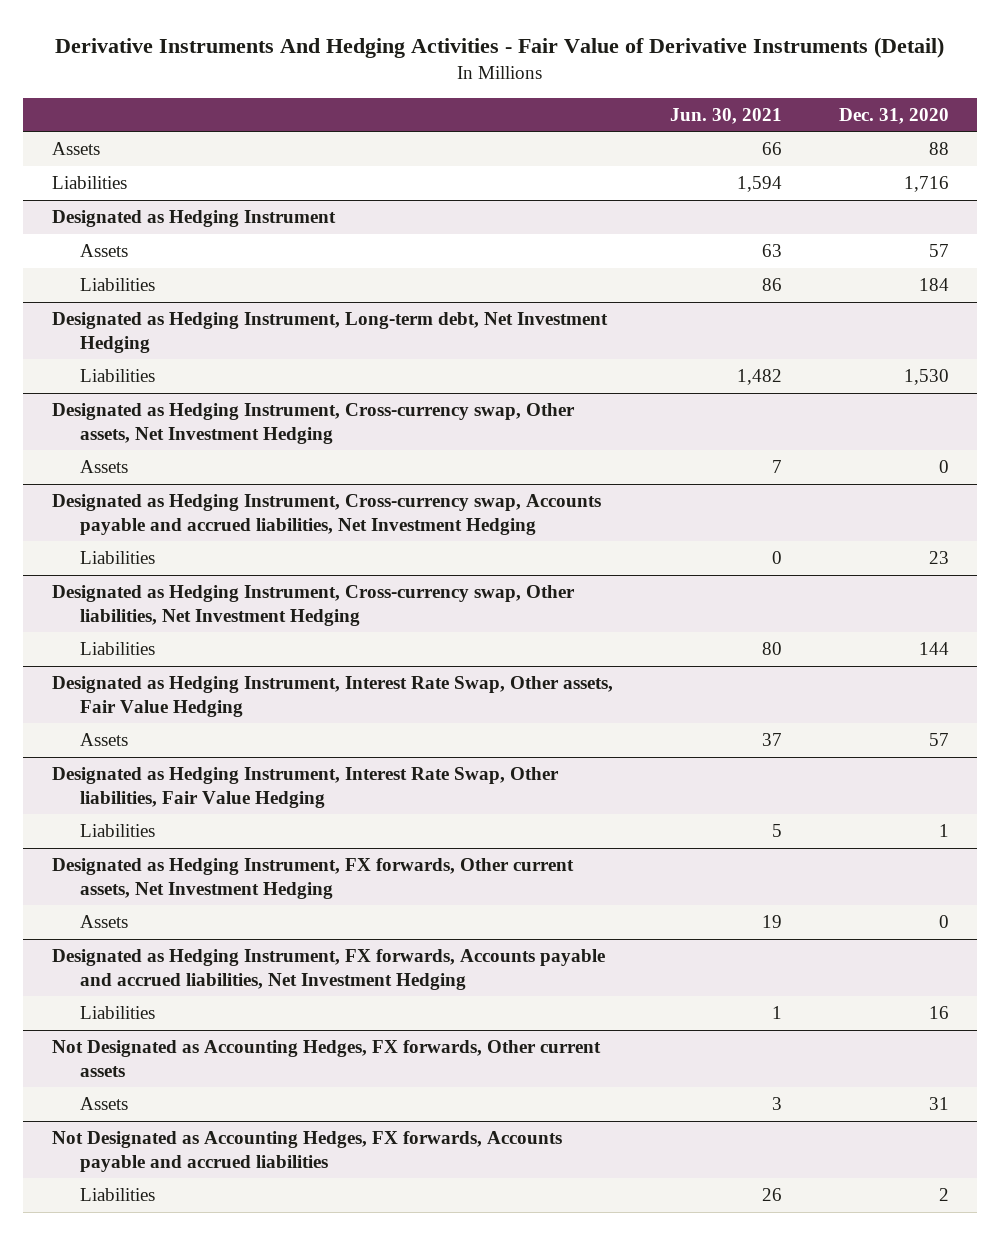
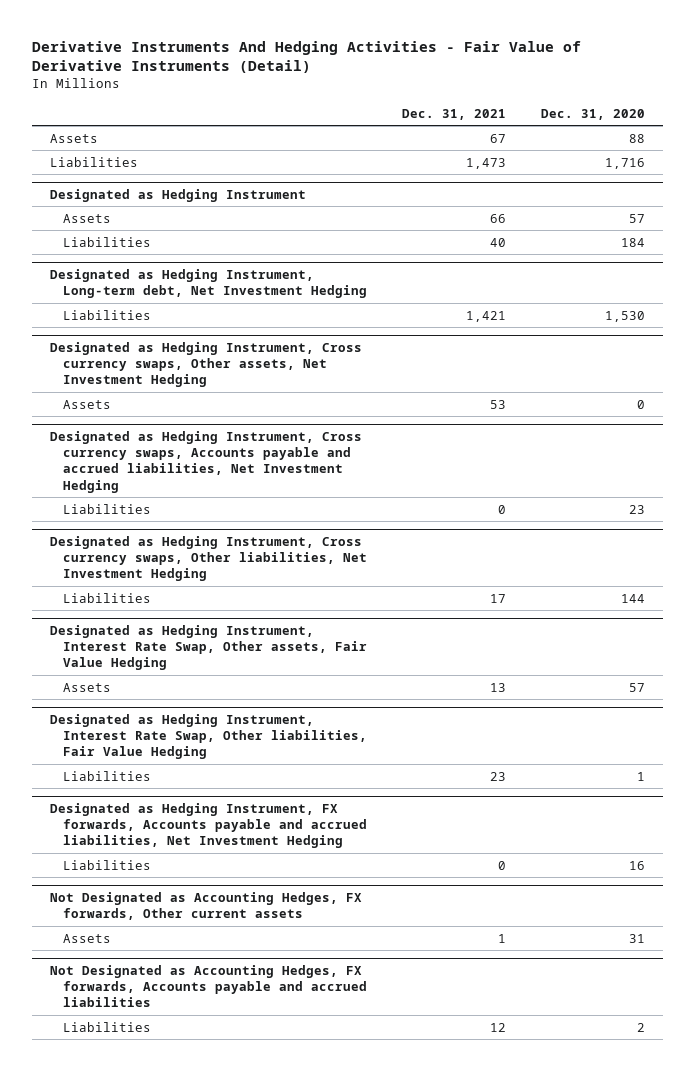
[669,107,782,124] Jun. 30, 2021 -> none
none -> [401,108,506,120] Dec. 31, 2021
[51,402,575,444] Designated as Hedging Instrument, Cross-currency swap, Other assets, Net Investment Hedging -> [49,341,362,388] Designated as Hedging Instrument, Cross currency swaps, Other assets, Net Investment Hedging
[51,493,601,535] Designated as Hedging Instrument, Cross-currency swap, Accounts payable and accrued liabilities, Net Investment Hedging -> [49,430,362,493] Designated as Hedging Instrument, Cross currency swaps, Accounts payable and accrued liabilities, Net Investment Hedging
[51,584,575,626] Designated as Hedging Instrument, Cross-currency swap, Other liabilities, Net Investment Hedging -> [49,535,367,582] Designated as Hedging Instrument, Cross currency swaps, Other liabilities, Net Investment Hedging
[51,857,574,899] Designated as Hedging Instrument, FX forwards, Other current assets, Net Investment Hedging -> none
[79,914,128,928] Assets -> none

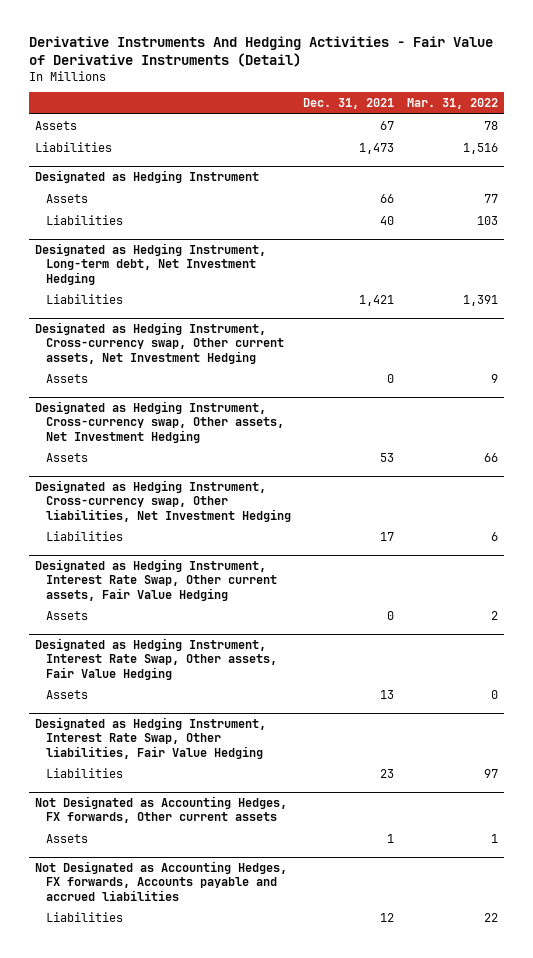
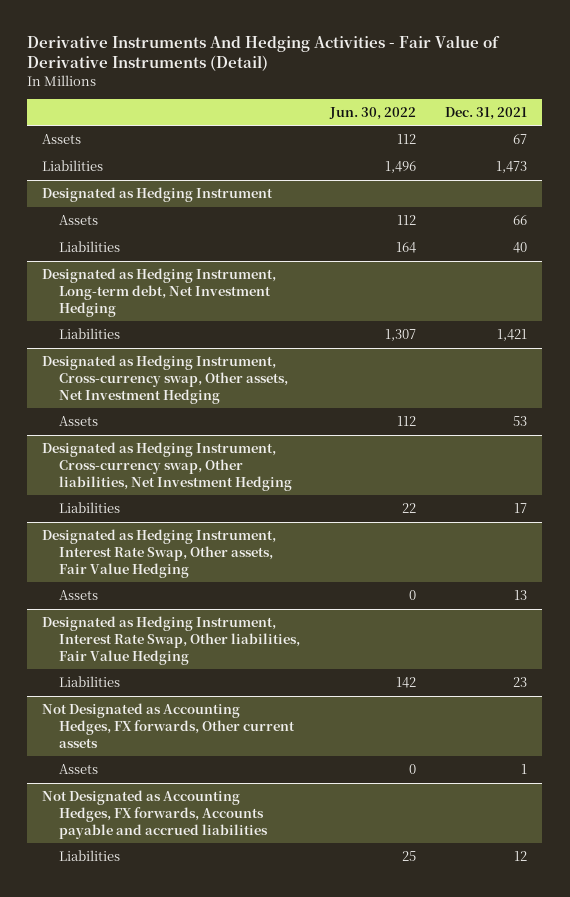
[406,98,498,110] Mar. 31, 2022 -> none
none -> [328,106,416,120] Jun. 30, 2022
[35,322,284,364] Designated as Hedging Instrument, Cross-currency swap, Other current assets, Net Investment Hedging -> none
[45,373,88,383] Assets -> none
[35,559,277,601] Designated as Hedging Instrument, Interest Rate Swap, Other current assets, Fair Value Hedging -> none
[45,610,88,620] Assets -> none

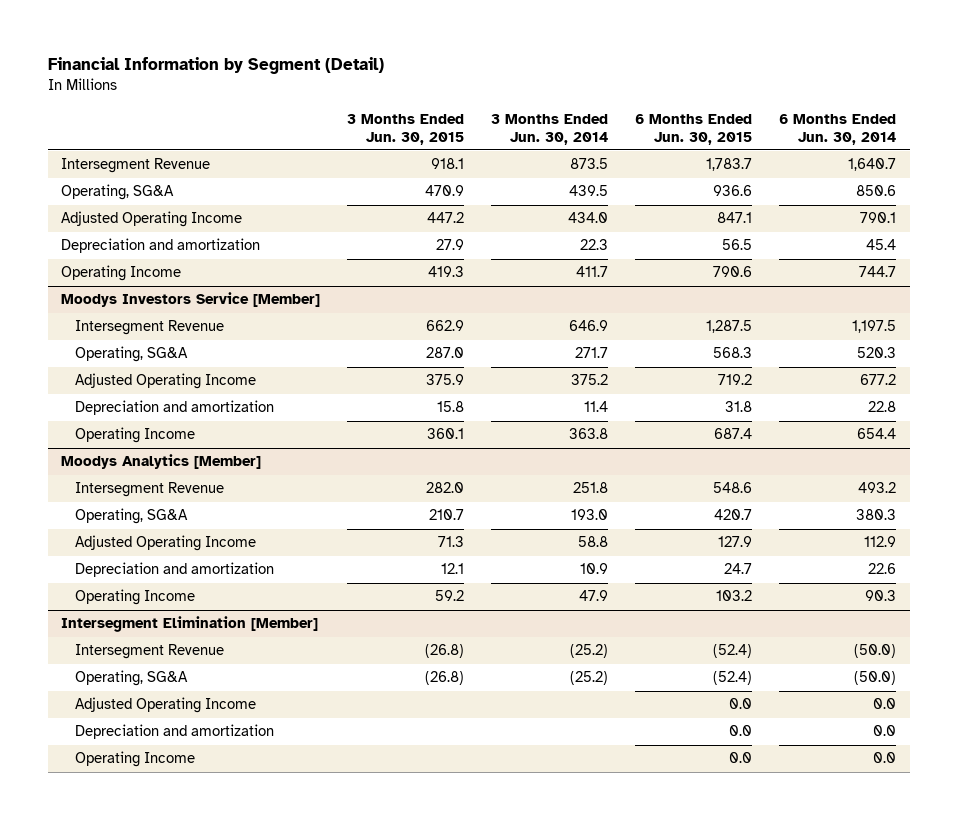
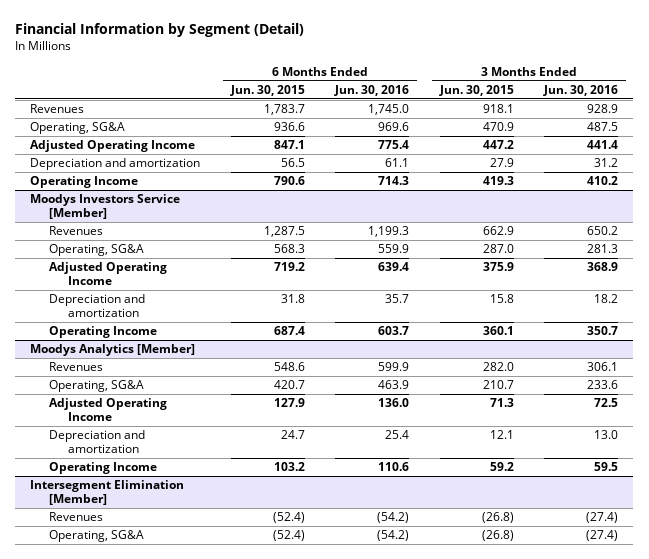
[491,113,609,145] 3 Months Ended Jun. 30, 2014 -> none
[779,113,897,145] 6 Months Ended Jun. 30, 2014 -> none
none -> [334,85,410,97] Jun. 30, 2016
none -> [543,85,619,97] Jun. 30, 2016
[61,158,211,174] Intersegment Revenue -> [30,104,85,114] Revenues
[74,320,224,336] Intersegment Revenue -> [48,226,103,236] Revenues
[74,482,224,498] Intersegment Revenue -> [48,362,103,372] Revenues
[74,644,224,660] Intersegment Revenue -> [48,512,103,522] Revenues
[74,697,256,714] Adjusted Operating Income -> none
[74,724,274,740] Depreciation and amortization -> none
[74,751,195,768] Operating Income -> none

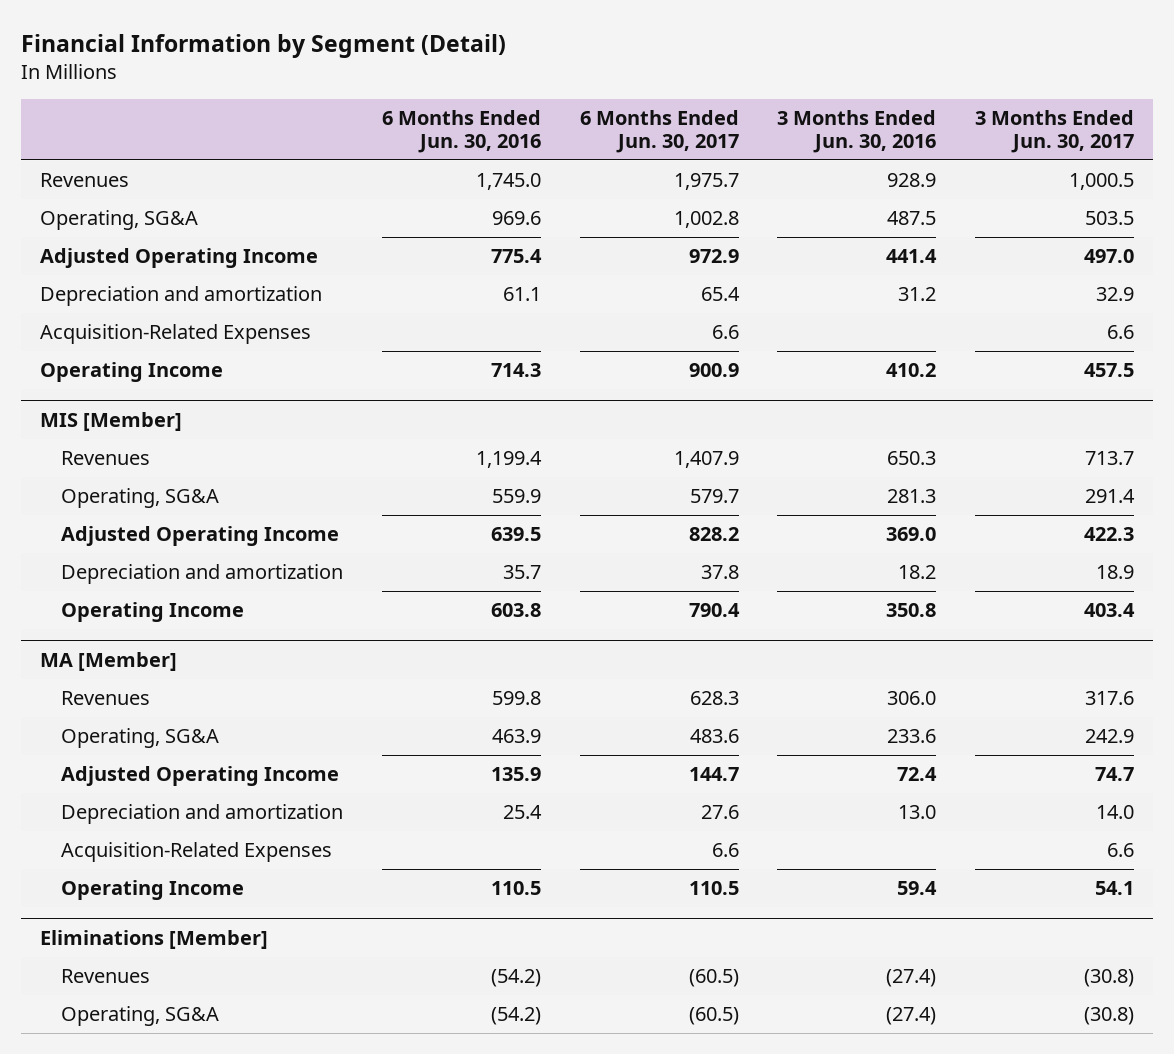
[229,85,305,97] Jun. 30, 2015 -> none
[438,85,514,97] Jun. 30, 2015 -> none
none -> [579,109,739,154] 6 Months Ended Jun. 30, 2017
none -> [974,109,1134,154] 3 Months Ended Jun. 30, 2017
none -> [39,324,311,345] Acquisition-Related Expenses
[30,194,181,220] Moodys Investors Service [Member] -> [39,411,182,431] MIS [Member]
[368,226,410,238] 1,199.3 -> [476,451,543,469] 1,199.4
[587,226,619,236] 650.2 -> [887,451,937,466] 650.3
[378,262,410,272] 639.4 -> [491,527,542,542] 639.5
[587,262,619,272] 368.9 -> [886,527,937,542] 369.0
[378,326,410,336] 603.7 -> [491,603,542,618] 603.8
[587,326,619,336] 350.7 -> [886,603,937,618] 350.8
[30,344,196,357] Moodys Analytics [Member] -> [39,651,177,671] MA [Member]
[378,362,410,372] 599.9 -> [492,691,542,706] 599.8
[587,362,619,372] 306.1 -> [887,691,937,706] 306.0
[378,398,410,408] 136.0 -> [491,767,542,782] 135.9
[594,398,619,408] 72.5 -> [897,767,938,782] 72.4
none -> [61,842,333,863] Acquisition-Related Expenses
[378,462,410,472] 110.6 -> [491,881,542,896] 110.5
[594,462,619,472] 59.5 -> [897,881,938,896] 59.4
[30,480,185,506] Intersegment Elimination [Member] -> [39,929,268,949] Eliminations [Member]

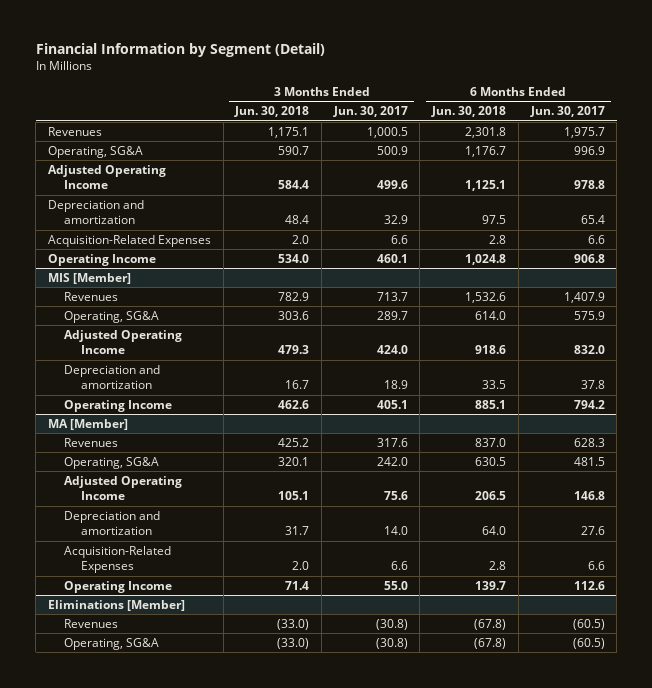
[382,109,542,154] 6 Months Ended Jun. 30, 2016 -> none
[777,109,937,154] 3 Months Ended Jun. 30, 2016 -> none
none -> [234,106,310,118] Jun. 30, 2018
none -> [431,106,507,118] Jun. 30, 2018
[673,211,739,229] 1,002.8 -> [573,145,605,155] 996.9
[1084,211,1134,226] 503.5 -> [376,145,408,155] 500.9
[688,249,739,264] 972.9 -> [573,180,605,190] 978.8
[1083,249,1134,264] 497.0 -> [376,180,408,190] 499.6
[688,363,739,378] 900.9 -> [573,253,605,263] 906.8
[1083,363,1134,378] 457.5 -> [376,253,408,263] 460.1
[689,489,739,504] 579.7 -> [573,310,605,320] 575.9
[1084,489,1135,504] 291.4 -> [376,310,408,320] 289.7
[688,527,739,542] 828.2 -> [573,345,605,355] 832.0
[1083,527,1134,542] 422.3 -> [376,345,408,355] 424.0
[688,603,740,618] 790.4 -> [573,399,605,409] 794.2
[1083,603,1135,618] 403.4 -> [376,399,408,409] 405.1
[689,729,739,744] 483.6 -> [573,456,605,466] 481.5
[1084,729,1134,744] 242.9 -> [376,456,408,466] 242.0
[688,767,739,782] 144.7 -> [573,491,605,501] 146.8
[1094,767,1134,782] 74.7 -> [383,491,408,501] 75.6
[688,881,739,896] 110.5 -> [573,580,605,590] 112.6
[1094,881,1134,896] 54.1 -> [383,580,408,590] 55.0

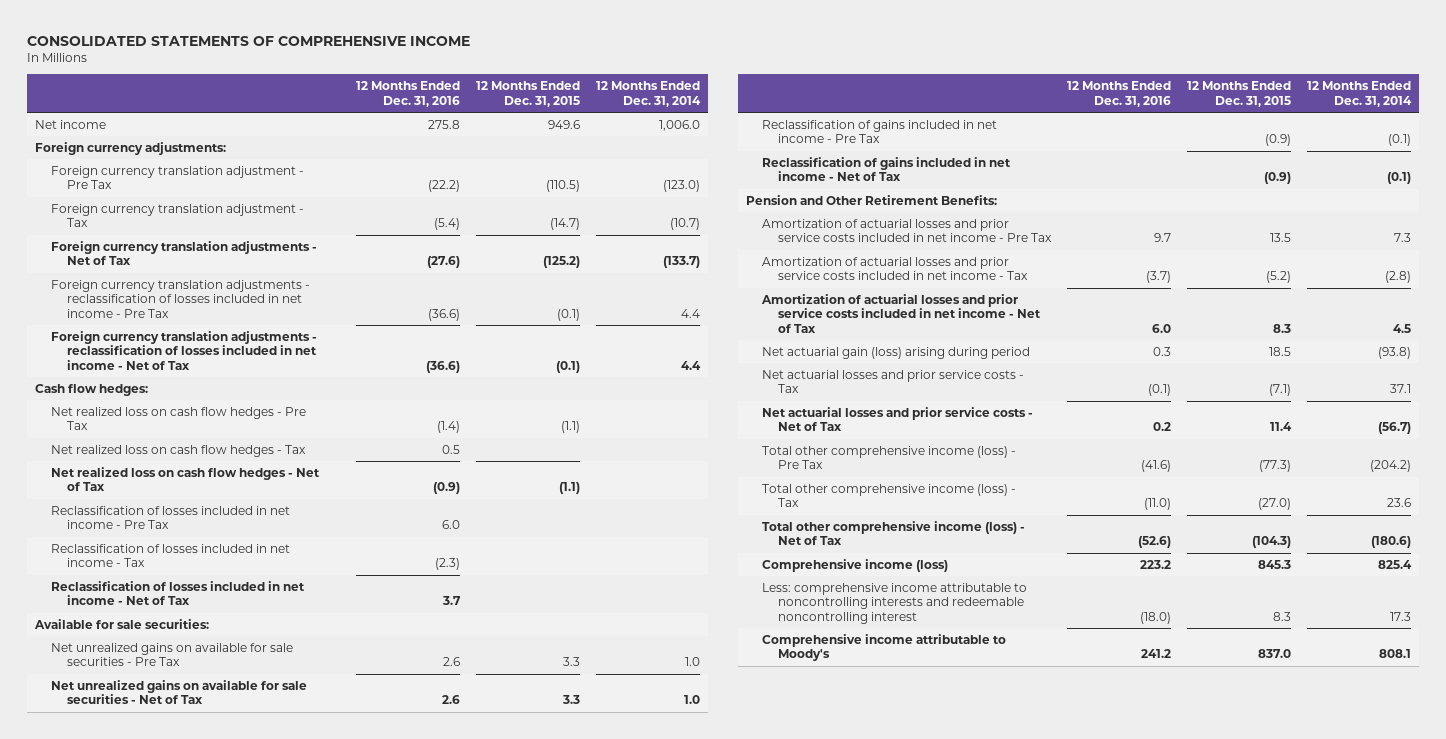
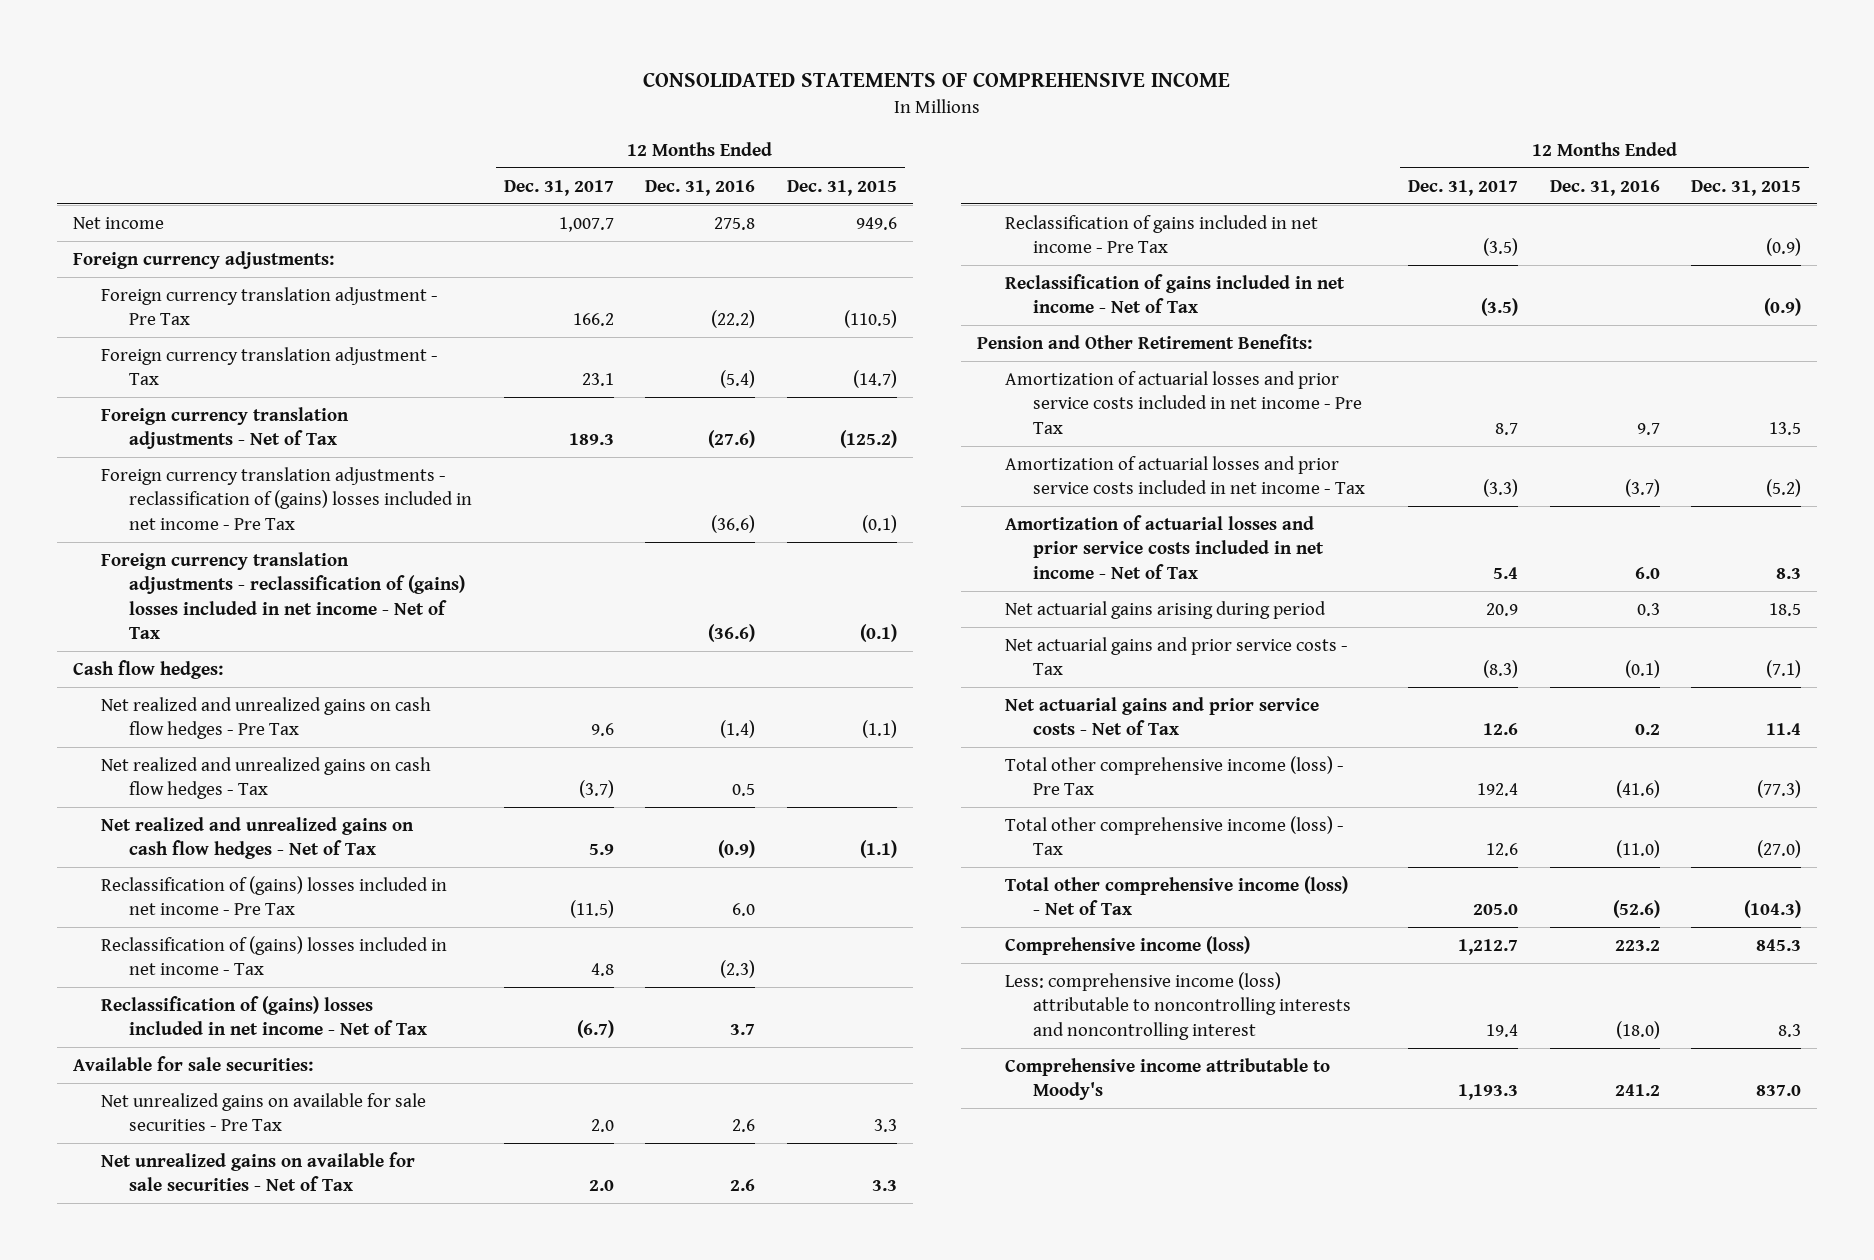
[595,81,701,107] 12 Months Ended Dec. 31, 2014 -> none
none -> [503,179,614,196] Dec. 31, 2017
[51,279,311,318] Foreign currency translation adjustments - reclassification of losses included in net income - Pre Tax -> [100,466,473,530] Foreign currency translation adjustments - reclassification of (gains) losses included in net income - Pre Tax
[51,330,318,370] Foreign currency translation adjustments - reclassification of losses included in net income - Net of Tax -> [100,551,466,640] Foreign currency translation adjustments - reclassification of (gains) losses included in net income - Net of Tax
[51,406,307,431] Net realized loss on cash flow hedges - Pre Tax -> [100,696,431,740] Net realized and unrealized gains on cash flow hedges - Pre Tax
[51,444,307,457] Net realized loss on cash flow hedges - Tax -> [100,756,431,800] Net realized and unrealized gains on cash flow hedges - Tax
[51,466,321,492] Net realized loss on cash flow hedges - Net of Tax -> [100,816,414,860] Net realized and unrealized gains on cash flow hedges - Net of Tax
[51,505,291,530] Reclassification of losses included in net income - Pre Tax -> [100,875,447,916] Reclassification of (gains) losses included in net income - Pre Tax
[51,543,291,568] Reclassification of losses included in net income - Tax -> [100,935,447,976] Reclassification of (gains) losses included in net income - Tax
[51,580,306,606] Reclassification of losses included in net income - Net of Tax -> [100,995,428,1036] Reclassification of (gains) losses included in net income - Net of Tax
[762,346,1031,359] Net actuarial gain (loss) arising during period -> [1005,600,1327,619] Net actuarial gains arising during period
[762,369,1025,394] Net actuarial losses and prior service costs - Tax -> [1005,636,1349,676] Net actuarial gains and prior service costs - Tax
[762,406,1034,432] Net actuarial losses and prior service costs - Net of Tax -> [1005,696,1320,736] Net actuarial gains and prior service costs - Net of Tax
[762,582,1028,624] Less: comprehensive income attributable to noncontrolling interests and redeemable noncontrolling interest -> [1005,971,1352,1040] Less: comprehensive income (loss) attributable to noncontrolling interests and noncontrolling interest

